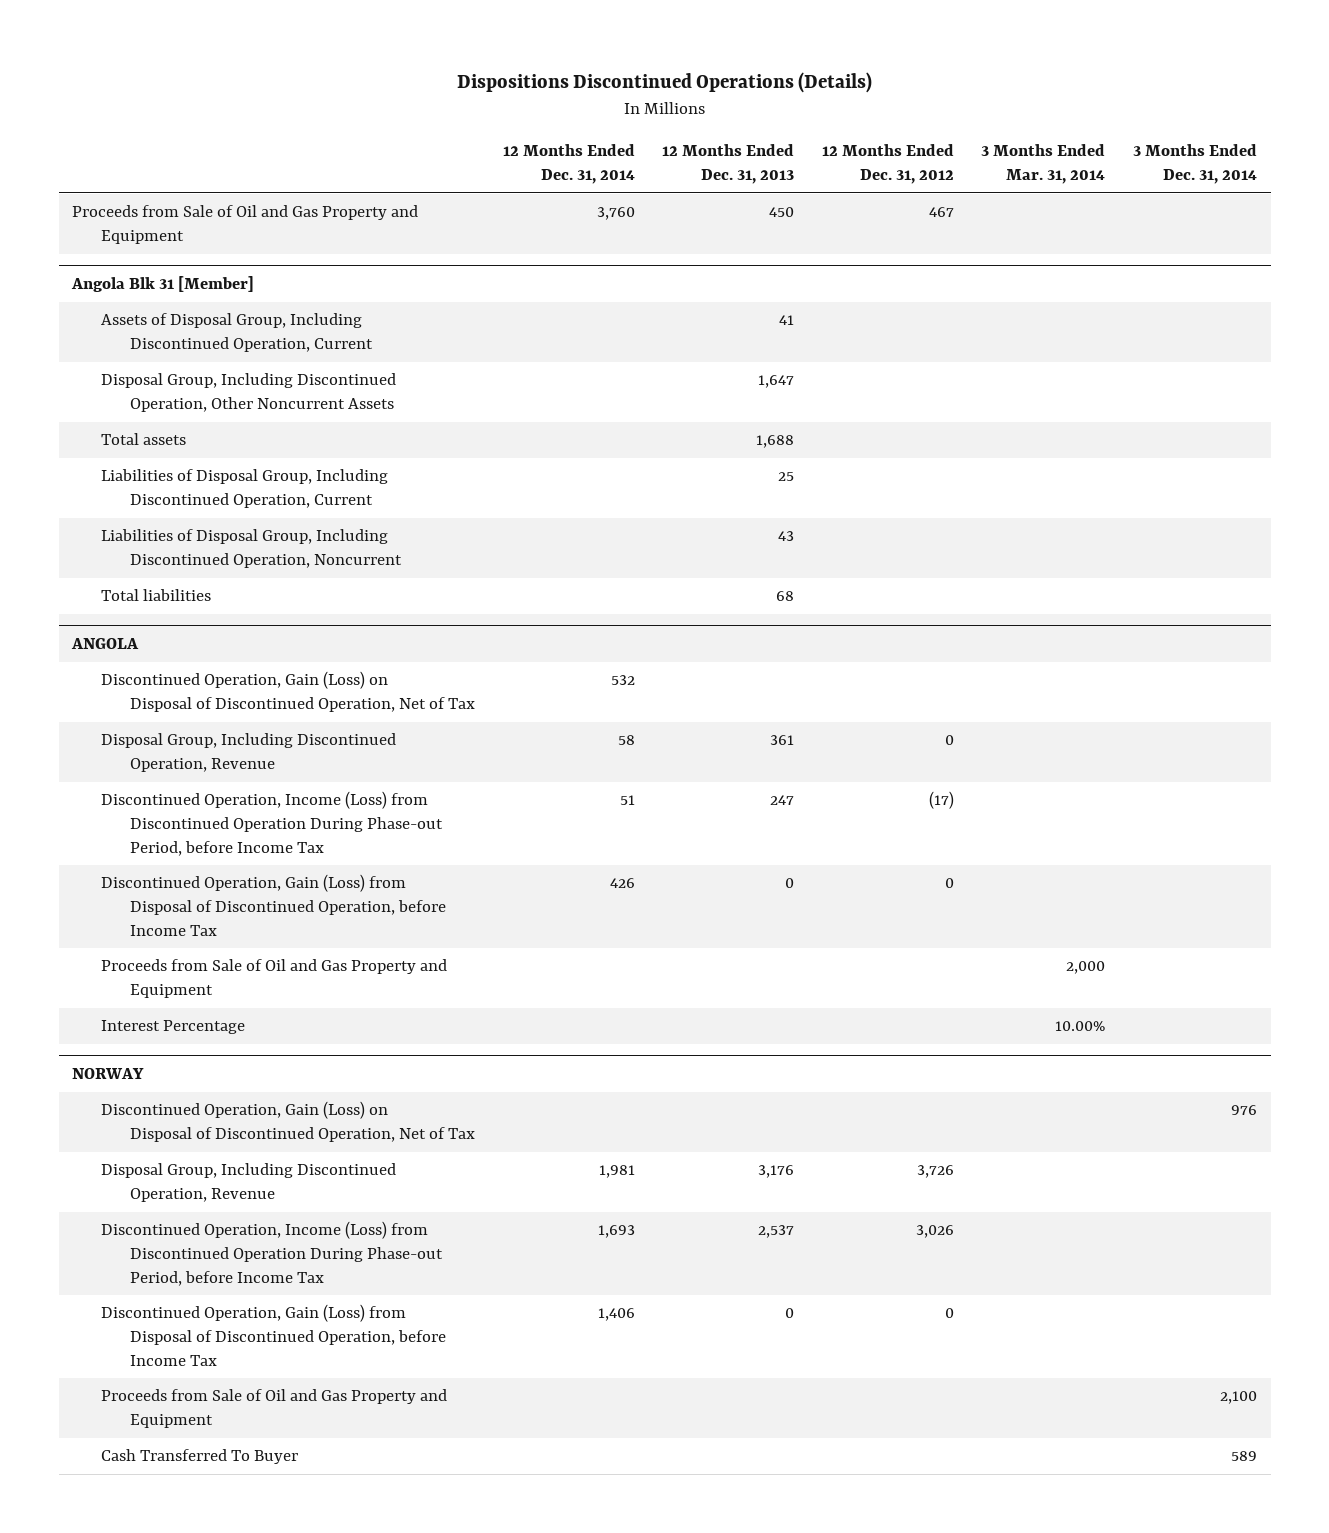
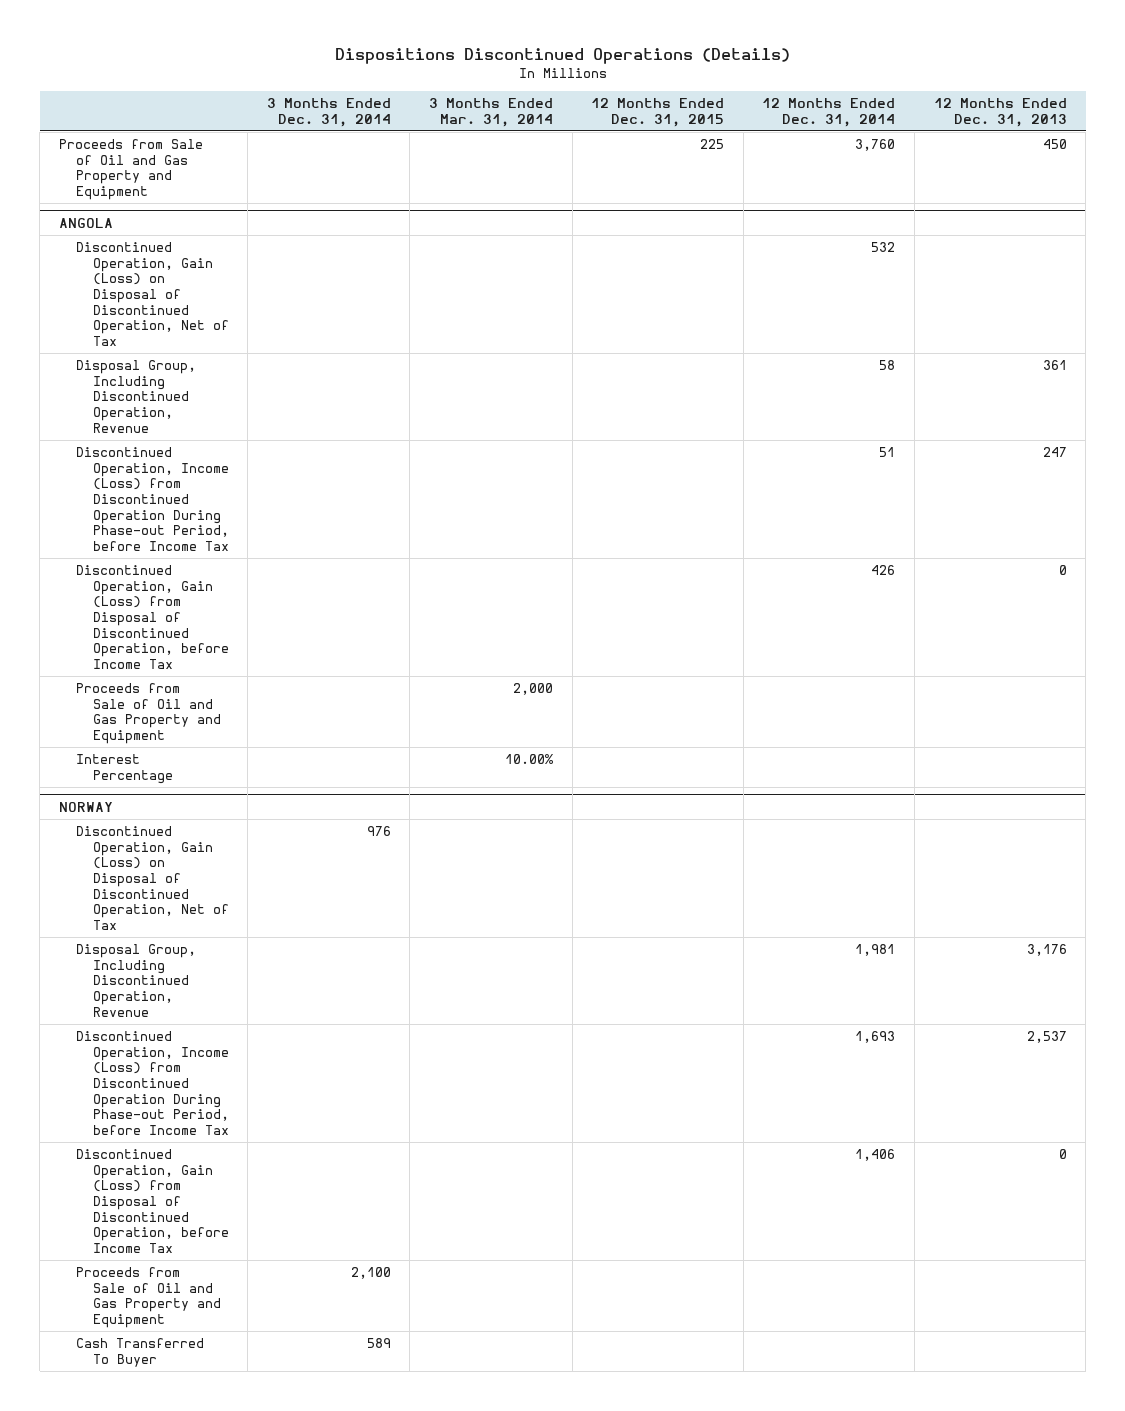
[821,144,954,185] 12 Months Ended Dec. 31, 2012 -> none
none -> [591,97,725,127] 12 Months Ended Dec. 31, 2015
[71,276,255,293] Angola Blk 31 [Member] -> none
[101,313,374,353] Assets of Disposal Group, Including Discontinued Operation, Current -> none
[101,373,397,413] Disposal Group, Including Discontinued Operation, Other Noncurrent Assets -> none
[101,433,187,446] Total assets -> none
[101,469,389,509] Liabilities of Disposal Group, Including Discontinued Operation, Current -> none
[101,529,403,569] Liabilities of Disposal Group, Including Discontinued Operation, Noncurrent -> none
[101,589,212,602] Total liabilities -> none

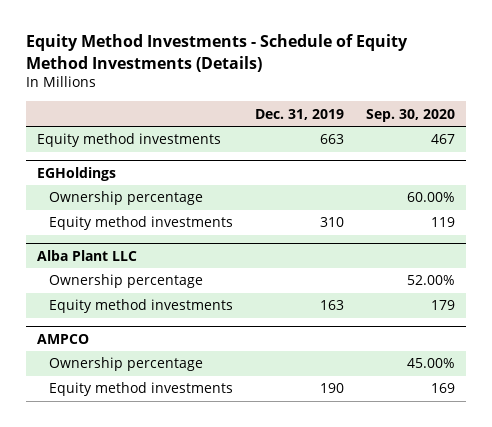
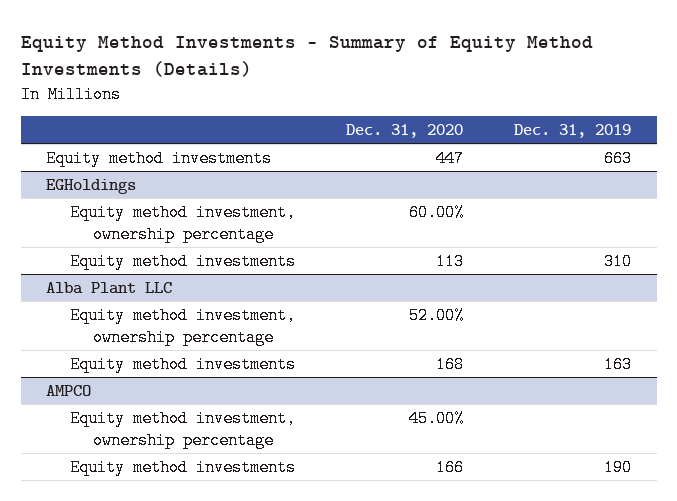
[25,34,408,72] Equity Method Investments - Schedule of Equity Method Investments (Details) -> [20,35,593,78] Equity Method Investments - Summary of Equity Method Investments (Details)
[366,108,456,122] Sep. 30, 2020 -> none
none -> [345,124,463,139] Dec. 31, 2020
[48,191,203,206] Ownership percentage -> [69,203,296,243] Equity method investment, ownership percentage
[48,274,203,289] Ownership percentage -> [69,306,296,346] Equity method investment, ownership percentage
[48,357,203,372] Ownership percentage -> [69,409,296,449] Equity method investment, ownership percentage

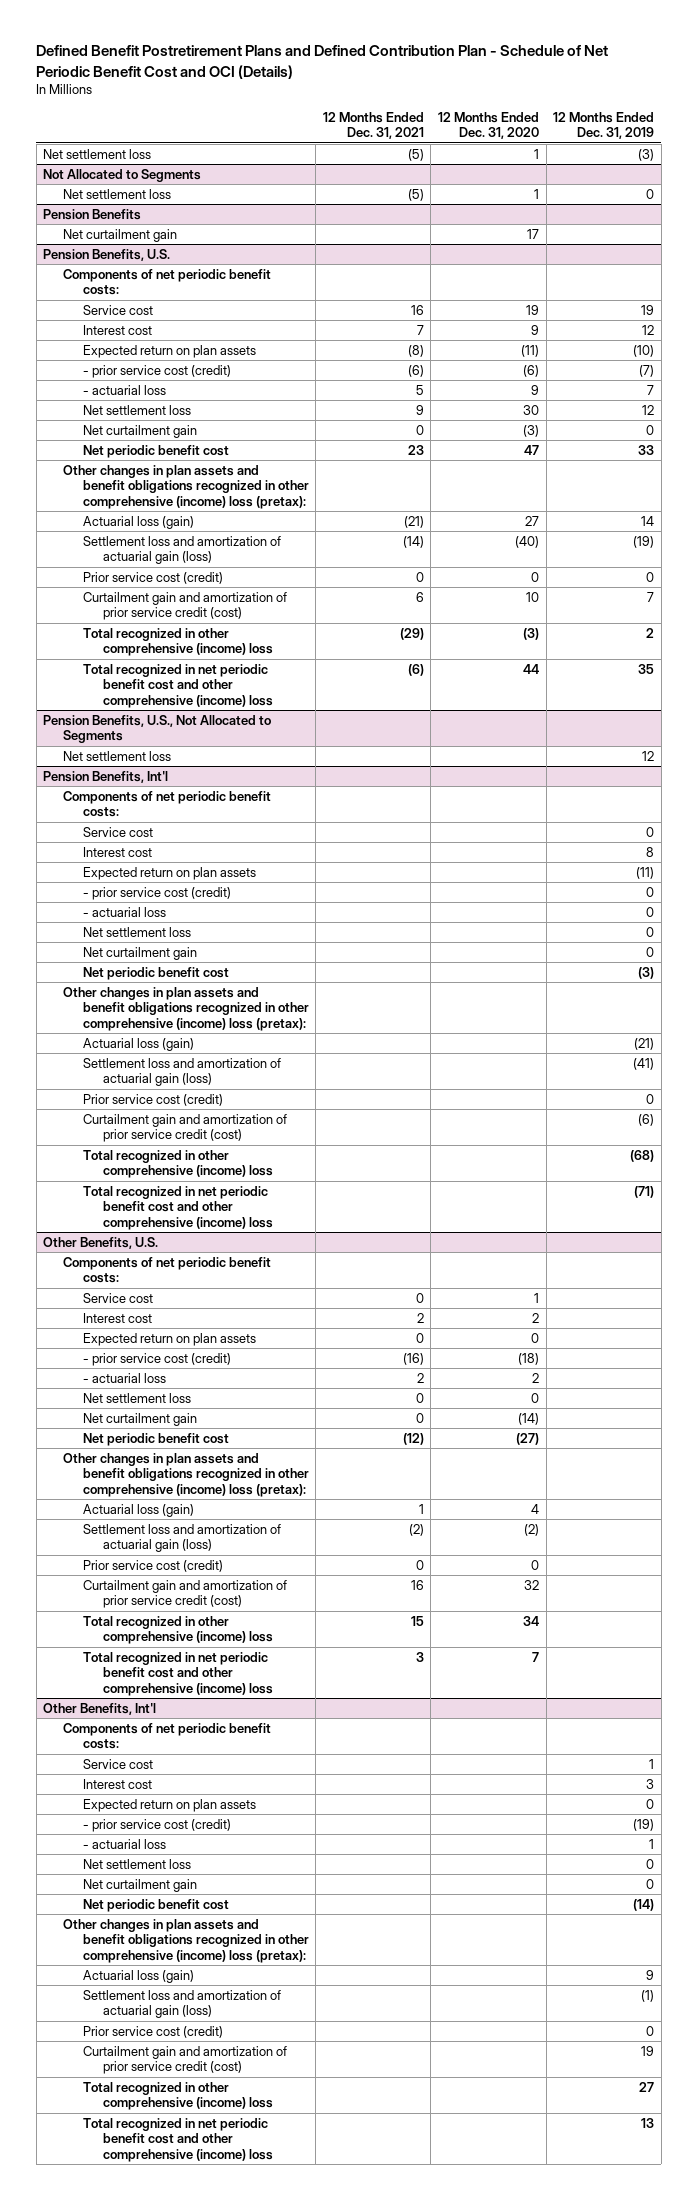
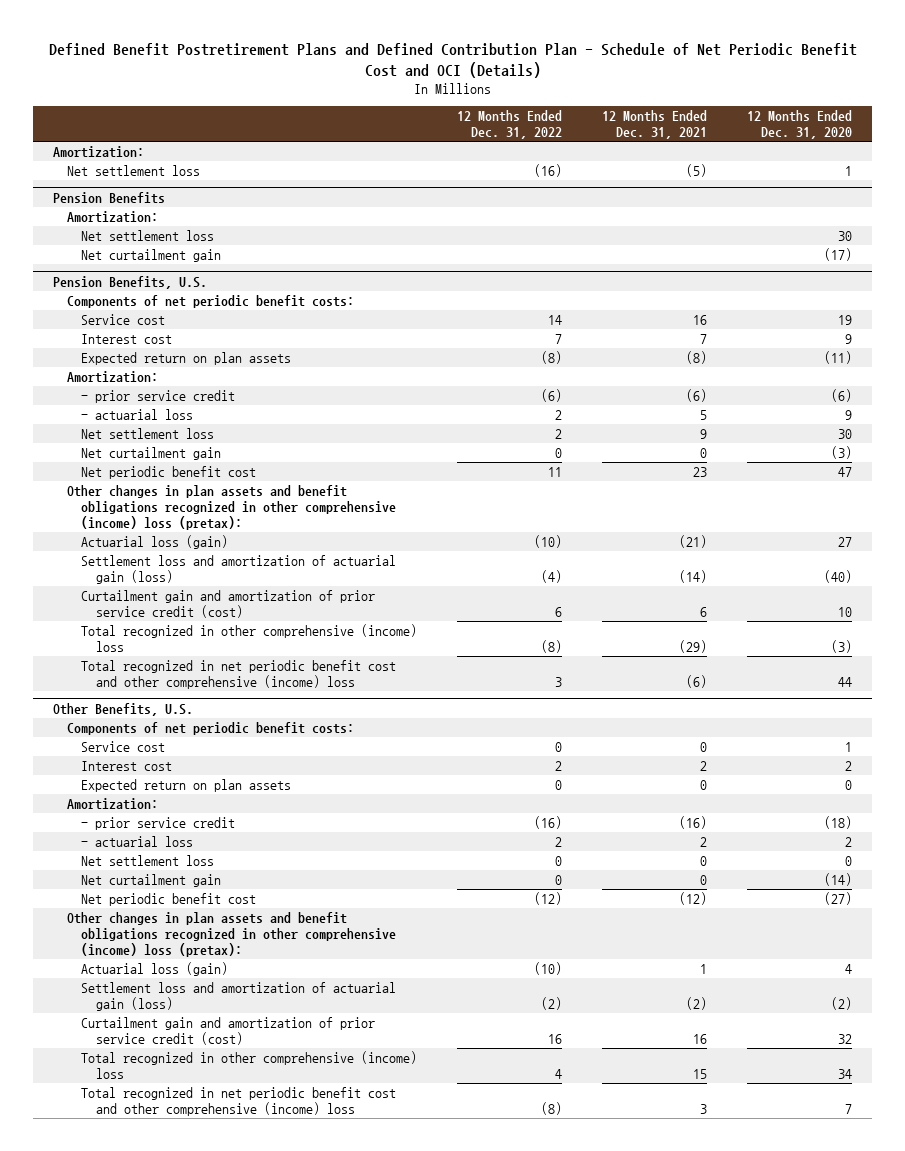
[553,111,655,140] 12 Months Ended Dec. 31, 2019 -> none
none -> [457,110,563,140] 12 Months Ended Dec. 31, 2022
none -> [52,145,144,158] Amortization:
[43,168,202,182] Not Allocated to Segments -> none
[62,188,171,199] Net settlement loss -> none
none -> [67,210,159,223] Amortization:
none -> [81,229,215,241] Net settlement loss
[526,228,539,239] 17 -> [824,247,853,261] (17)
none -> [67,370,159,383] Amortization:
[82,364,231,378] - prior service cost (credit) -> [81,389,236,403] - prior service credit
[82,571,223,584] Prior service cost (credit) -> none
[43,714,272,744] Pension Benefits, U.S., Not Allocated to Segments -> none
[62,750,171,761] Net settlement loss -> none
[43,770,169,783] Pension Benefits, Int'l -> none
[62,790,271,818] Components of net periodic benefit costs: -> none
[82,826,153,837] Service cost -> none
[82,846,152,857] Interest cost -> none
[82,866,256,880] Expected return on plan assets -> none
[82,886,231,900] - prior service cost (credit) -> none
[82,906,166,917] - actuarial loss -> none
[82,926,191,937] Net settlement loss -> none
[82,946,197,960] Net curtailment gain -> none
[82,966,229,980] Net periodic benefit cost -> none
[62,986,309,1032] Other changes in plan assets and benefit obligations recognized in other comprehensive (income) loss (pretax): -> none
[82,1037,194,1051] Actuarial loss (gain) -> none
[82,1057,281,1087] Settlement loss and amortization of actuarial gain (loss) -> none
[82,1093,223,1106] Prior service cost (credit) -> none
[82,1113,287,1143] Curtailment gain and amortization of prior service credit (cost) -> none
[82,1149,273,1179] Total recognized in other comprehensive (income) loss -> none
[82,1185,273,1231] Total recognized in net periodic benefit cost and other comprehensive (income) loss -> none
none -> [67,797,159,810] Amortization:
[82,1352,231,1366] - prior service cost (credit) -> [81,816,236,830] - prior service credit
[82,1559,223,1572] Prior service cost (credit) -> none
[43,1702,157,1715] Other Benefits, Int'l -> none
[62,1722,271,1750] Components of net periodic benefit costs: -> none
[82,1758,153,1769] Service cost -> none
[82,1778,152,1789] Interest cost -> none
[82,1798,256,1812] Expected return on plan assets -> none
[82,1818,231,1832] - prior service cost (credit) -> none
[82,1838,166,1849] - actuarial loss -> none
[82,1858,191,1869] Net settlement loss -> none
[82,1878,197,1892] Net curtailment gain -> none
[82,1898,229,1912] Net periodic benefit cost -> none
[62,1918,309,1964] Other changes in plan assets and benefit obligations recognized in other comprehensive (income) loss (pretax): -> none
[82,1969,194,1983] Actuarial loss (gain) -> none
[82,1989,281,2019] Settlement loss and amortization of actuarial gain (loss) -> none
[82,2025,223,2038] Prior service cost (credit) -> none
[82,2045,287,2075] Curtailment gain and amortization of prior service credit (cost) -> none
[82,2081,273,2111] Total recognized in other comprehensive (income) loss -> none
[82,2117,273,2163] Total recognized in net periodic benefit cost and other comprehensive (income) loss -> none

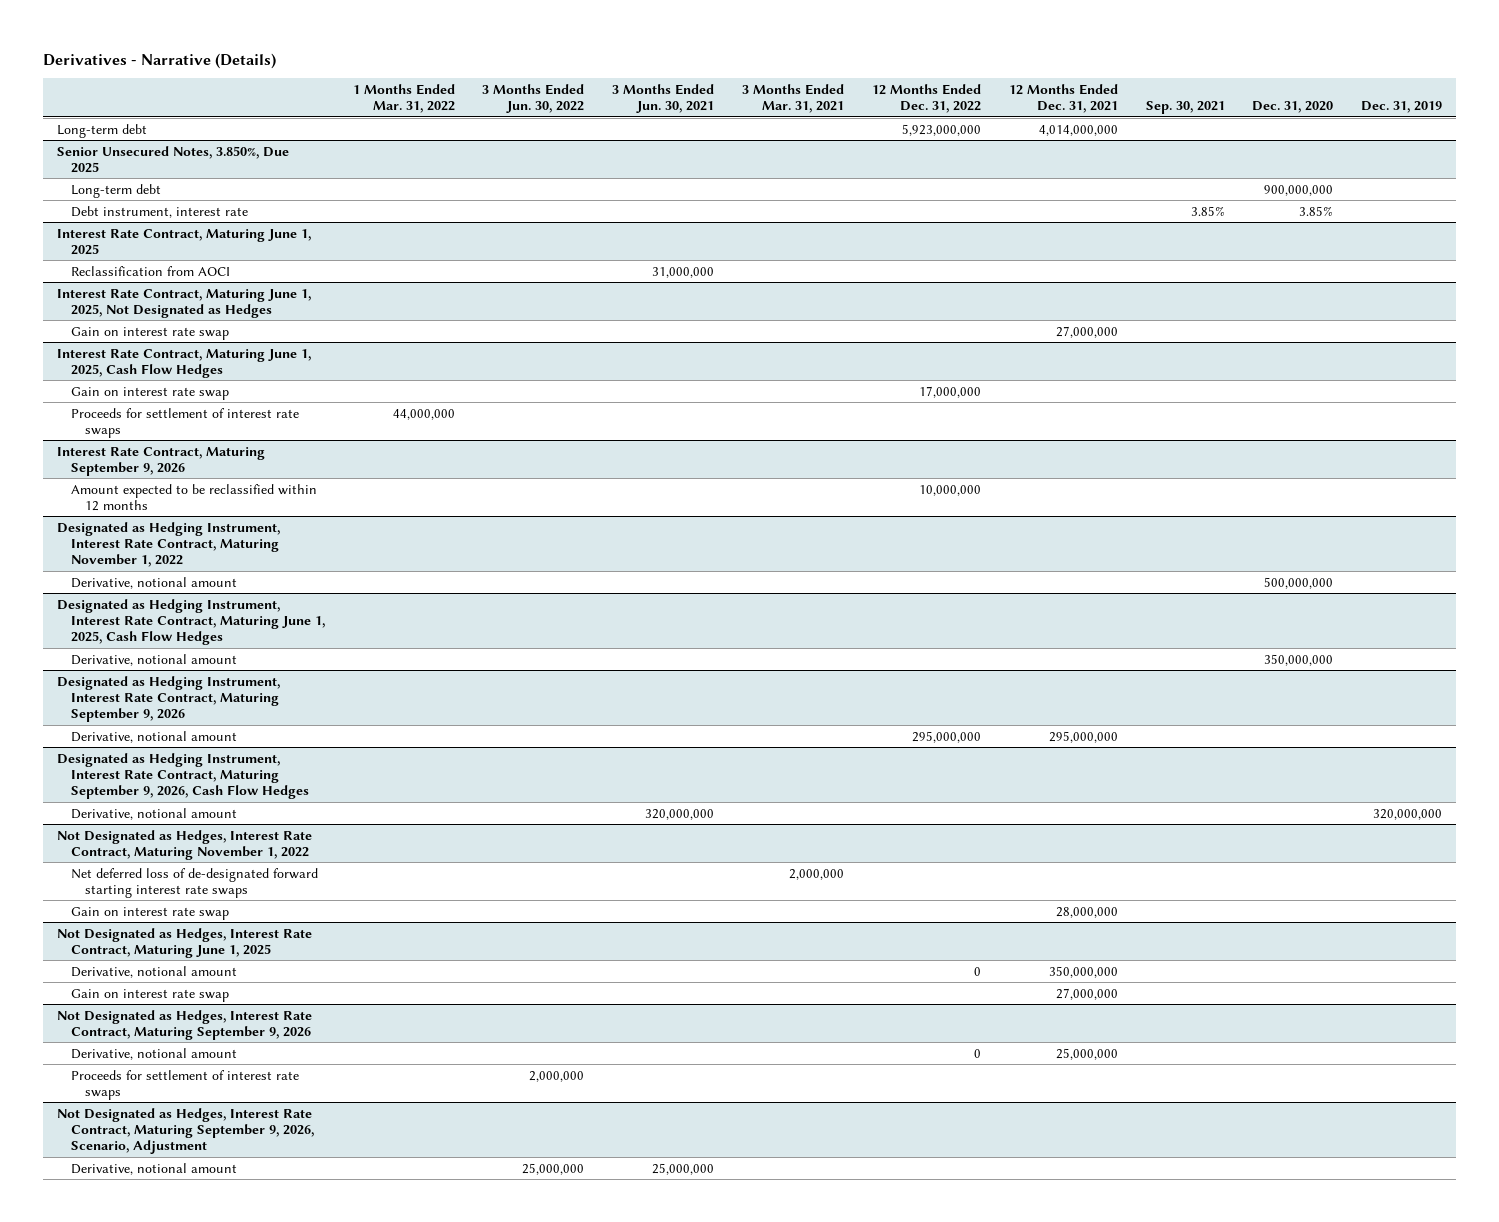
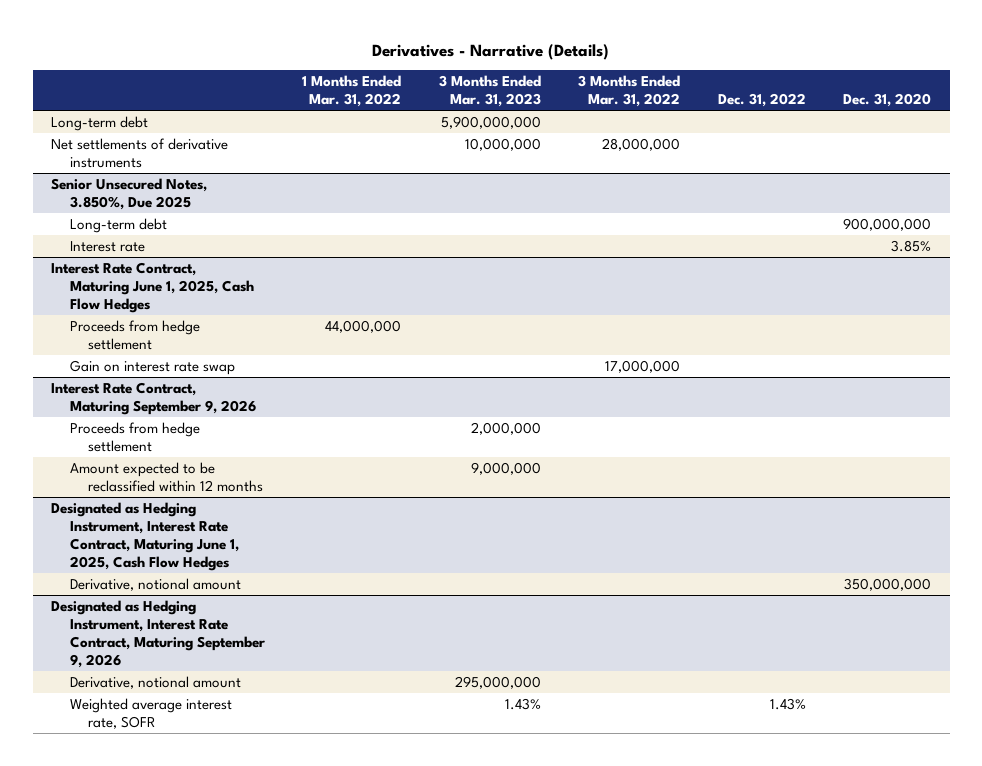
[482,84,585,114] 3 Months Ended Jun. 30, 2022 -> none
[612,84,715,114] 3 Months Ended Jun. 30, 2021 -> none
[742,84,845,114] 3 Months Ended Mar. 31, 2021 -> none
[871,84,981,114] 12 Months Ended Dec. 31, 2022 -> none
[1008,84,1118,114] 12 Months Ended Dec. 31, 2021 -> none
[1145,101,1225,115] Sep. 30, 2021 -> none
[1361,101,1443,114] Dec. 31, 2019 -> none
none -> [438,75,541,108] 3 Months Ended Mar. 31, 2023
none -> [578,75,681,108] 3 Months Ended Mar. 31, 2022
none -> [717,93,806,108] Dec. 31, 2022
none -> [51,137,229,169] Net settlements of derivative instruments
[56,228,311,255] Interest Rate Contract, Maturing June 1, 2025 -> none
[70,265,230,276] Reclassification from AOCI -> none
[56,288,311,318] Interest Rate Contract, Maturing June 1, 2025, Not Designated as Hedges -> none
[70,326,229,340] Gain on interest rate swap -> none
[70,205,248,218] Debt instrument, interest rate -> [69,240,145,252] Interest rate
none -> [69,319,200,351] Proceeds from hedge settlement
[70,407,299,438] Proceeds for settlement of interest rate swaps -> none
none -> [69,421,200,453] Proceeds from hedge settlement
[56,521,280,568] Designated as Hedging Instrument, Interest Rate Contract, Maturing November 1, 2022 -> none
[70,576,237,589] Derivative, notional amount -> none
[56,752,309,800] Designated as Hedging Instrument, Interest Rate Contract, Maturing September 9, 2026, Cash Flow Hedges -> none
[70,807,237,820] Derivative, notional amount -> none
[56,829,312,860] Not Designated as Hedges, Interest Rate Contract, Maturing November 1, 2022 -> none
[70,867,318,898] Net deferred loss of de-designated forward starting interest rate swaps -> none
[70,906,229,920] Gain on interest rate swap -> none
[56,927,312,958] Not Designated as Hedges, Interest Rate Contract, Maturing June 1, 2025 -> none
[70,965,237,978] Derivative, notional amount -> none
[70,988,229,1002] Gain on interest rate swap -> none
[56,1009,312,1040] Not Designated as Hedges, Interest Rate Contract, Maturing September 9, 2026 -> none
[70,1047,237,1060] Derivative, notional amount -> none
[70,1069,299,1100] Proceeds for settlement of interest rate swaps -> none
[56,1107,314,1155] Not Designated as Hedges, Interest Rate Contract, Maturing September 9, 2026, Scenario, Adjustment -> none
[70,1162,237,1175] Derivative, notional amount -> none
none -> [69,697,232,730] Weighted average interest rate, SOFR

